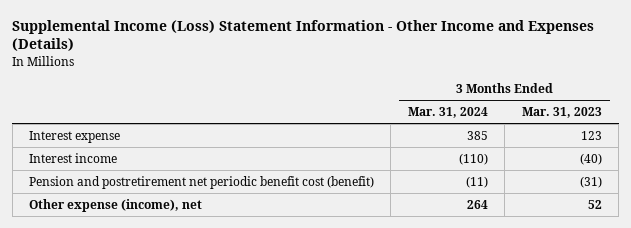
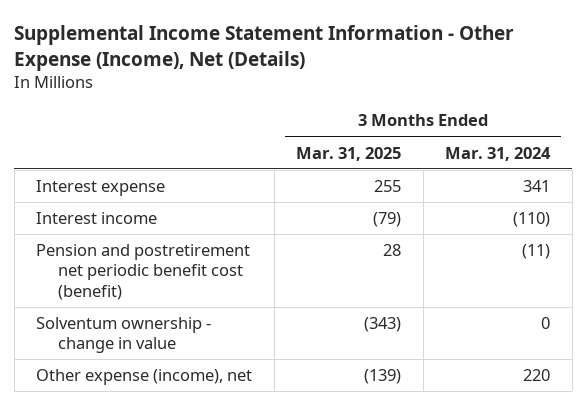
[12,19,595,52] Supplemental Income (Loss) Statement Information - Other Income and Expenses (Details) -> [14,24,515,71] Supplemental Income Statement Information - Other Expense (Income), Net (Details)
[521,107,602,119] Mar. 31, 2023 -> none
none -> [296,146,402,161] Mar. 31, 2025
[466,130,488,140] 385 -> [523,180,551,193] 341
none -> [36,317,212,354] Solventum ownership - change in value
[466,199,488,209] 264 -> [523,369,551,382] 220

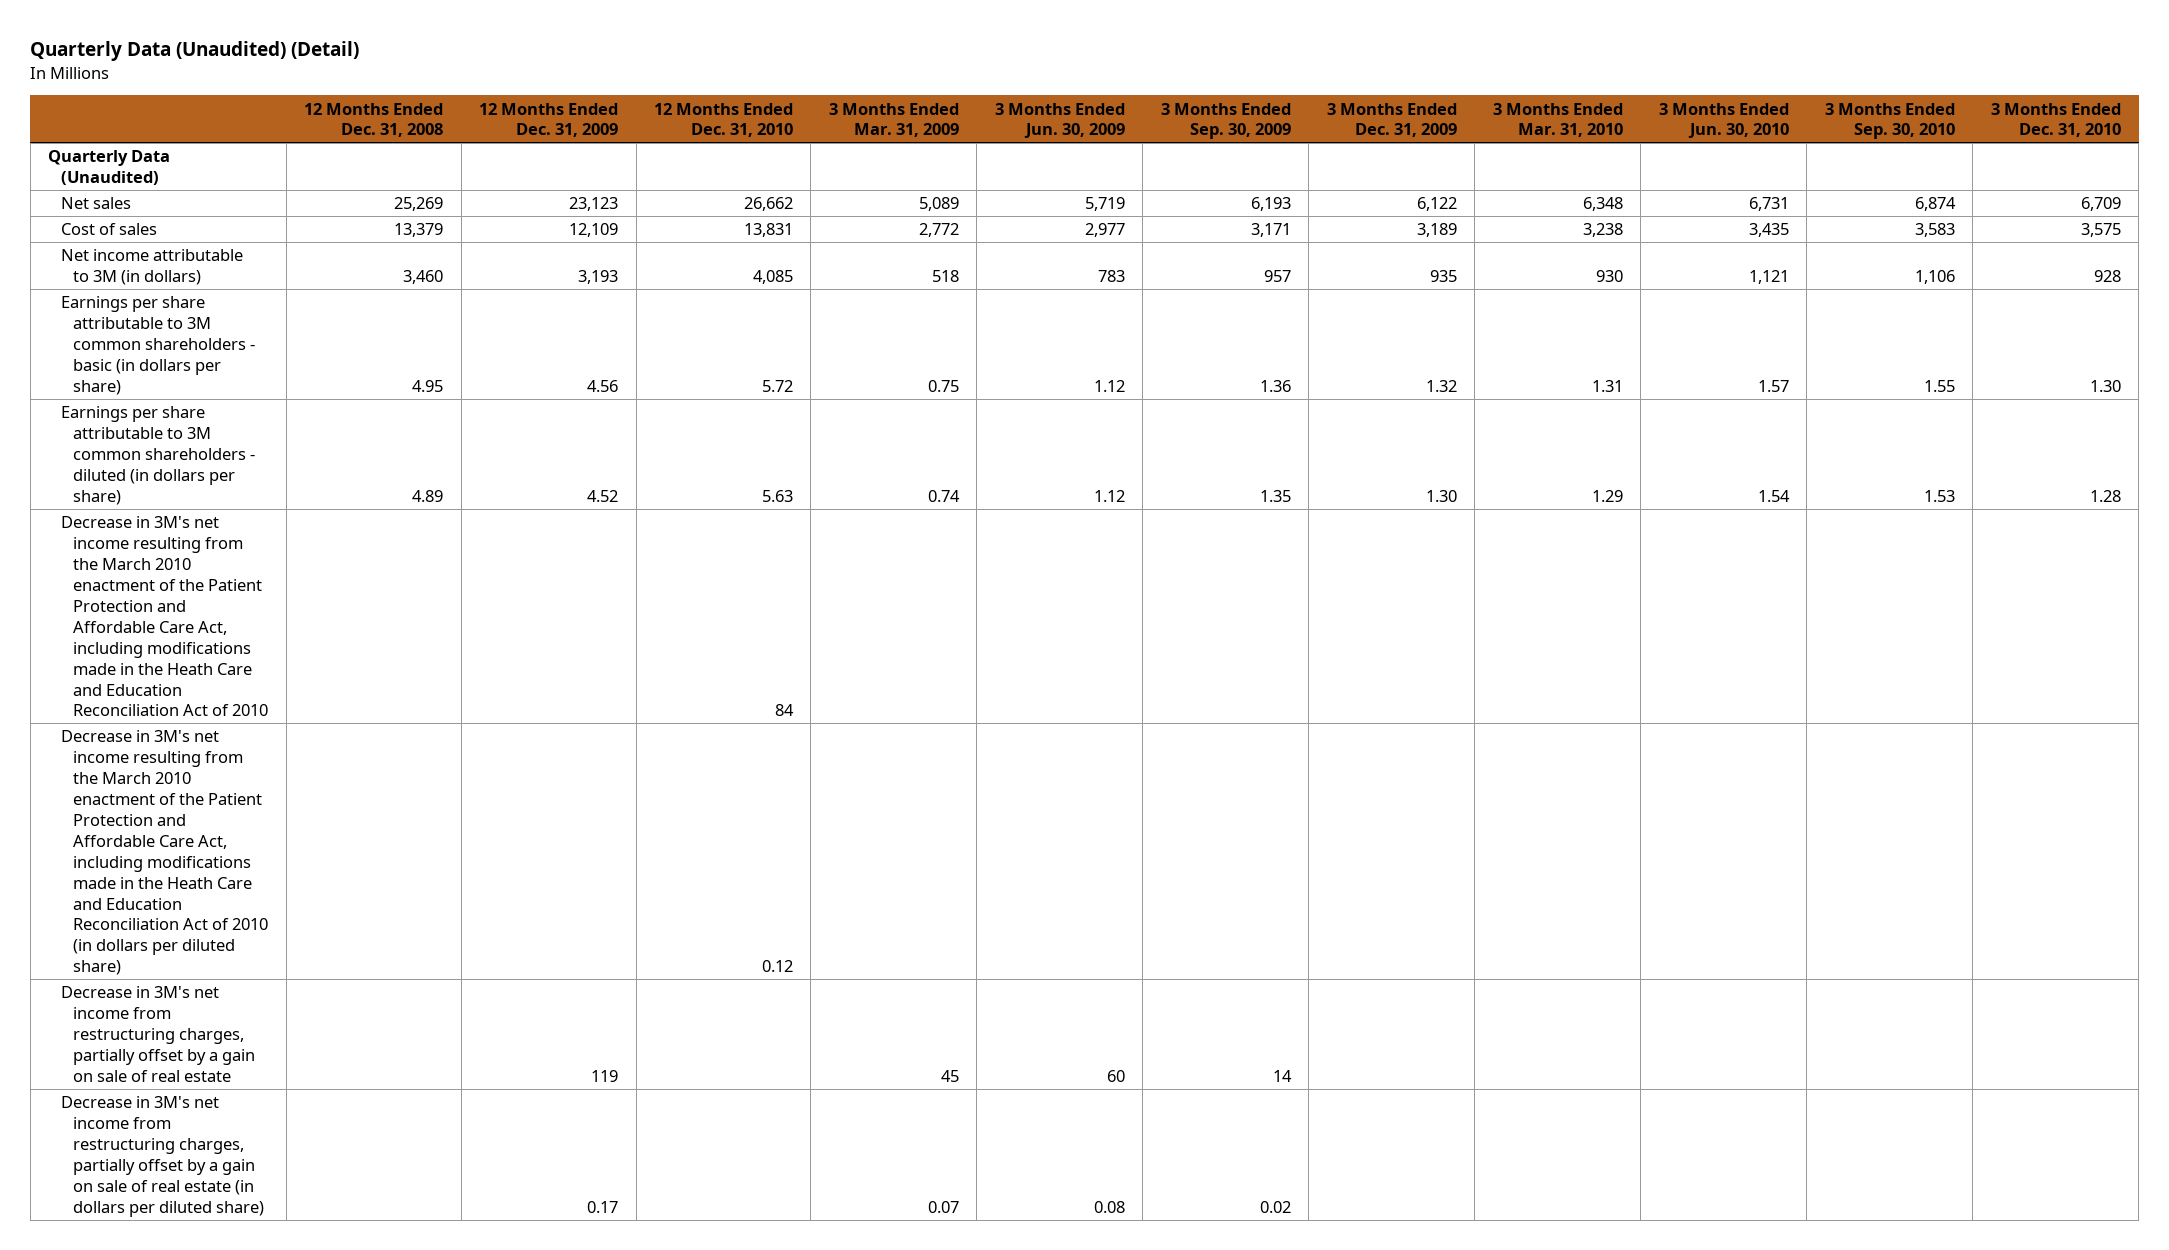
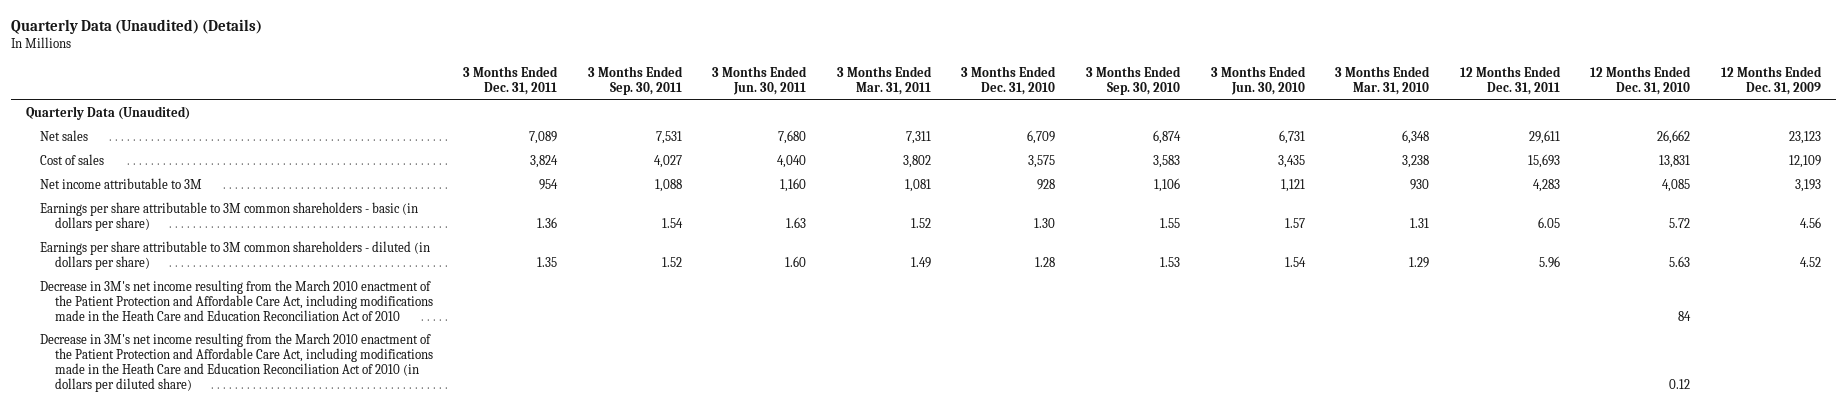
[30,41,360,62] Quarterly Data (Unaudited) (Detail) -> [11,18,263,34] Quarterly Data (Unaudited) (Details)
[304,102,444,138] 12 Months Ended Dec. 31, 2008 -> none
[828,102,959,138] 3 Months Ended Mar. 31, 2009 -> none
[994,102,1125,139] 3 Months Ended Jun. 30, 2009 -> none
[1160,102,1291,140] 3 Months Ended Sep. 30, 2009 -> none
[1326,102,1457,138] 3 Months Ended Dec. 31, 2009 -> none
none -> [463,66,559,96] 3 Months Ended Dec. 31, 2011
none -> [587,66,683,96] 3 Months Ended Sep. 30, 2011
none -> [712,66,808,96] 3 Months Ended Jun. 30, 2011
none -> [836,66,932,96] 3 Months Ended Mar. 31, 2011
none -> [1459,66,1561,96] 12 Months Ended Dec. 31, 2011
[60,249,243,285] Net income attributable to 3M (in dollars) -> [40,178,203,190] Net income attributable to 3M
[60,986,256,1082] Decrease in 3M's net income from restructuring charges, partially offset by a gain on sale of real estate -> none
[60,1096,265,1217] Decrease in 3M's net income from restructuring charges, partially offset by a gain on sale of real estate (in dollars per diluted share) -> none

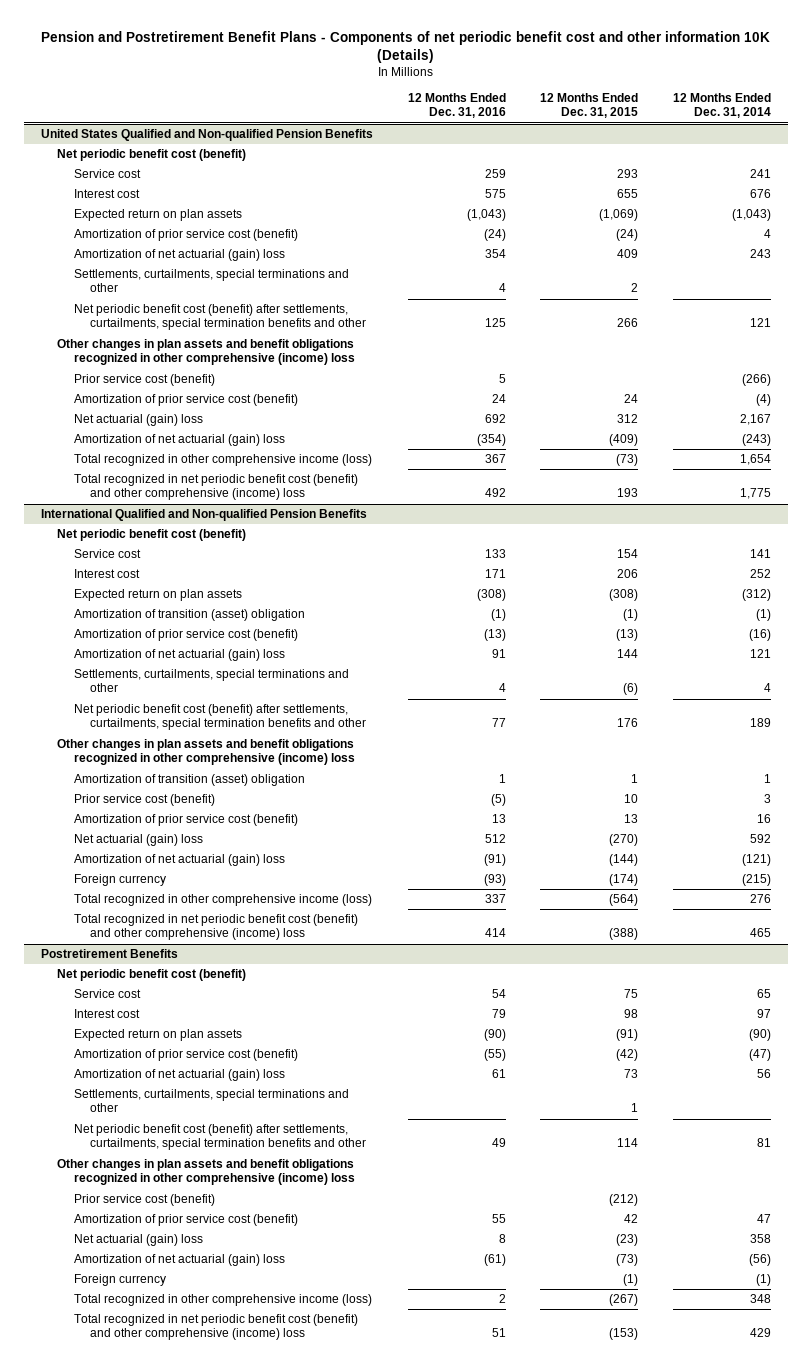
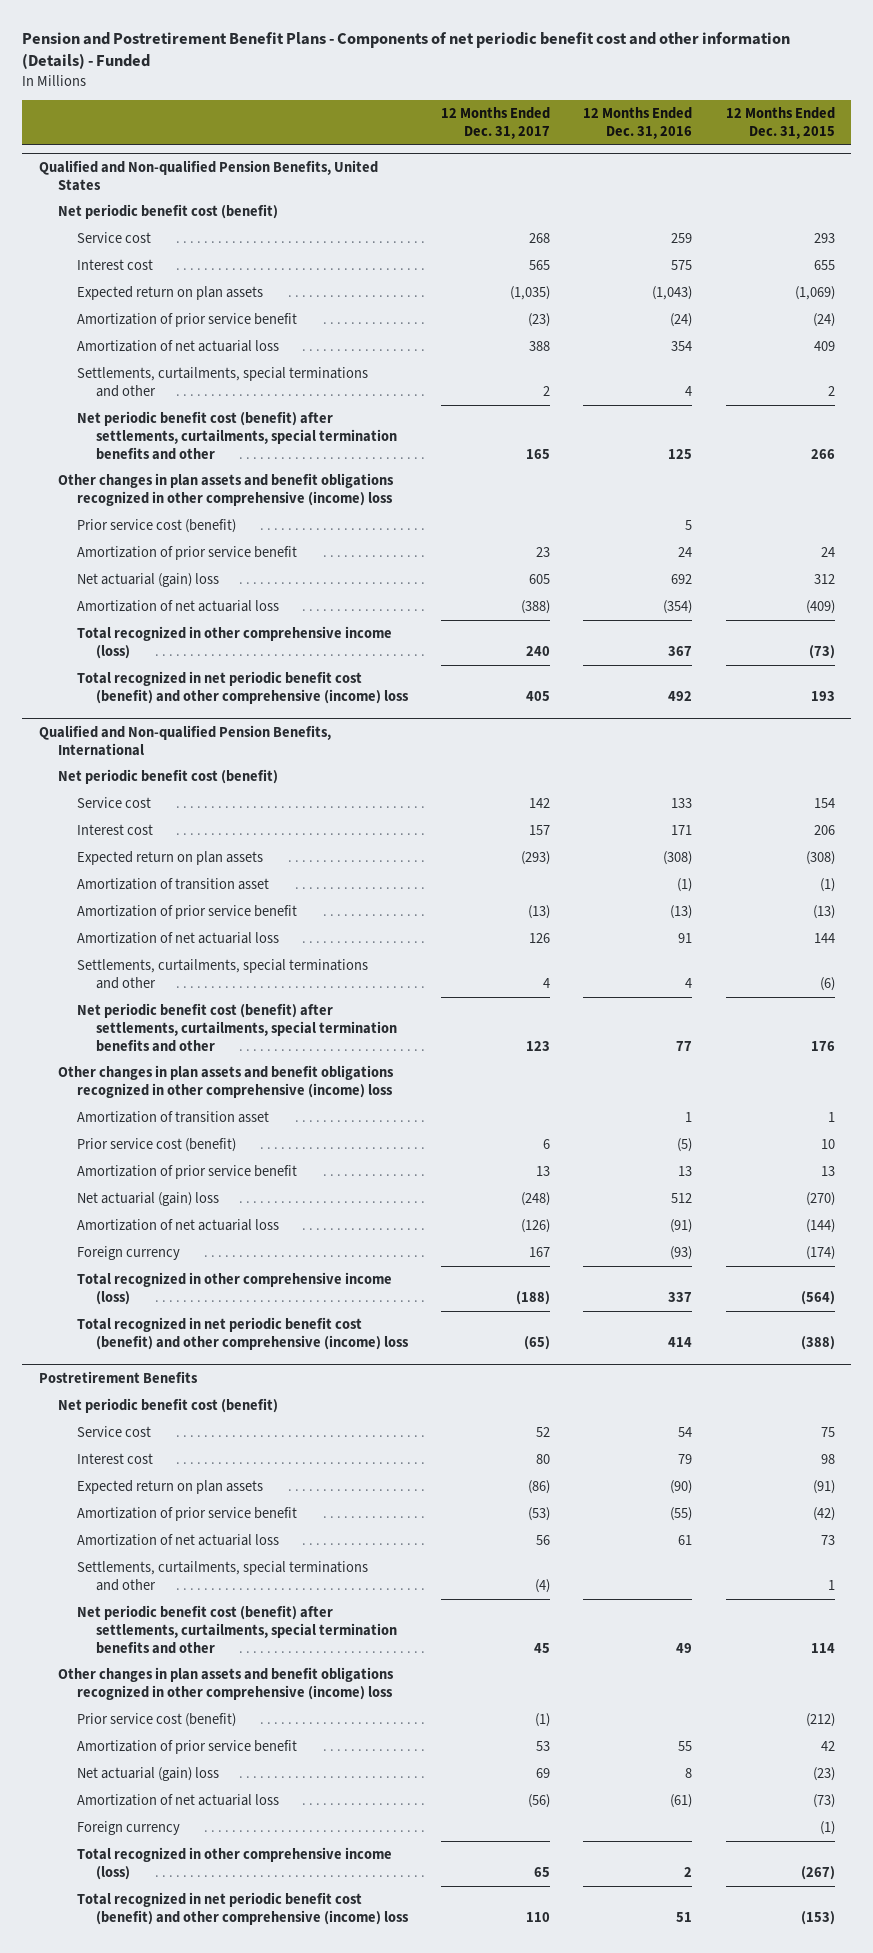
[40,30,770,64] Pension and Postretirement Benefit Plans - Components of net periodic benefit cost and other information 10K (Details) -> [22,32,791,70] Pension and Postretirement Benefit Plans - Components of net periodic benefit cost and other information (Details) - Funded
[672,93,771,119] 12 Months Ended Dec. 31, 2014 -> none
none -> [441,106,551,139] 12 Months Ended Dec. 31, 2017
[40,129,373,142] United States Qualified and Non-qualified Pension Benefits -> [38,159,378,191] Qualified and Non-qualified Pension Benefits, United States
[73,229,298,242] Amortization of prior service cost (benefit) -> [76,313,297,328] Amortization of prior service benefit
[73,249,285,262] Amortization of net actuarial (gain) loss -> [76,340,279,353] Amortization of net actuarial loss
[73,394,298,407] Amortization of prior service cost (benefit) -> [76,546,297,561] Amortization of prior service benefit
[73,434,285,447] Amortization of net actuarial (gain) loss -> [76,600,279,613] Amortization of net actuarial loss
[40,509,367,522] International Qualified and Non-qualified Pension Benefits -> [38,724,331,756] Qualified and Non-qualified Pension Benefits, International
[73,609,305,622] Amortization of transition (asset) obligation -> [76,878,269,891] Amortization of transition asset
[73,629,298,642] Amortization of prior service cost (benefit) -> [76,905,297,920] Amortization of prior service benefit
[73,649,285,662] Amortization of net actuarial (gain) loss -> [76,932,279,945] Amortization of net actuarial loss
[73,774,305,787] Amortization of transition (asset) obligation -> [76,1111,269,1124] Amortization of transition asset
[73,814,298,827] Amortization of prior service cost (benefit) -> [76,1165,297,1180] Amortization of prior service benefit
[73,854,285,867] Amortization of net actuarial (gain) loss -> [76,1219,279,1232] Amortization of net actuarial loss
[73,1049,298,1062] Amortization of prior service cost (benefit) -> [76,1507,297,1522] Amortization of prior service benefit
[73,1069,285,1082] Amortization of net actuarial (gain) loss -> [76,1534,279,1547] Amortization of net actuarial loss
[73,1214,298,1227] Amortization of prior service cost (benefit) -> [76,1740,297,1755] Amortization of prior service benefit
[73,1254,285,1267] Amortization of net actuarial (gain) loss -> [76,1794,279,1807] Amortization of net actuarial loss

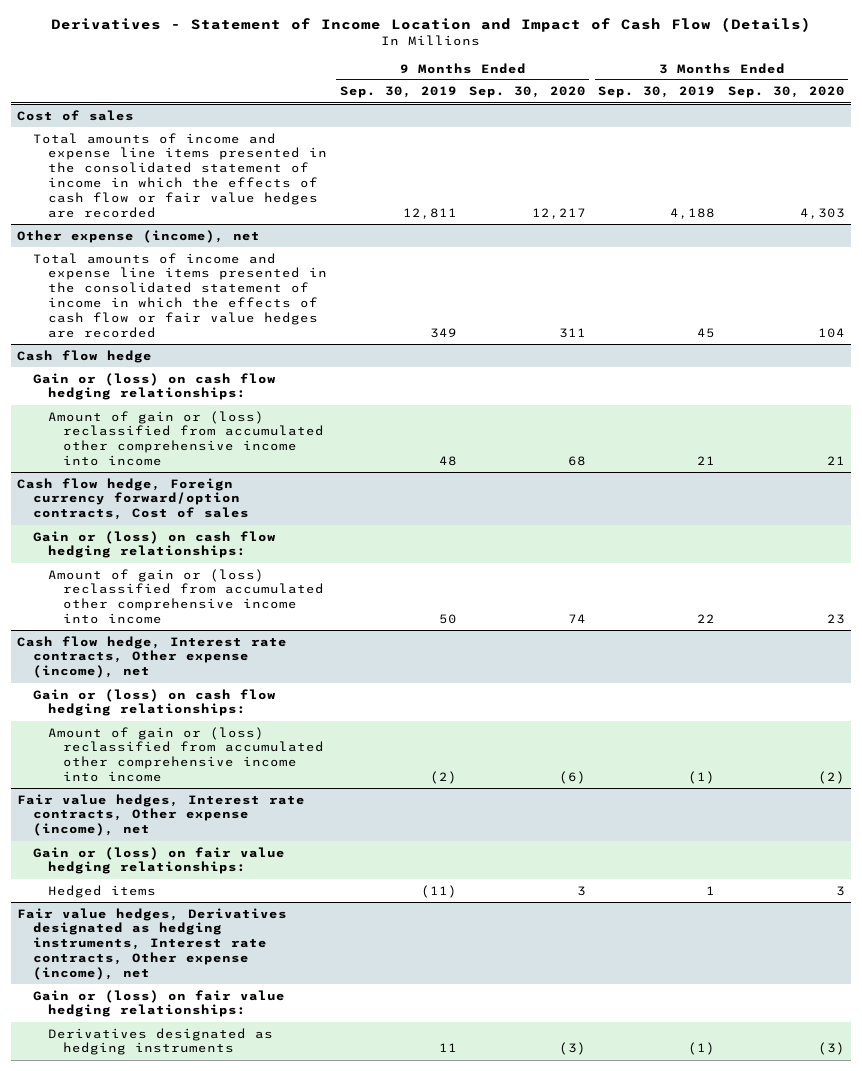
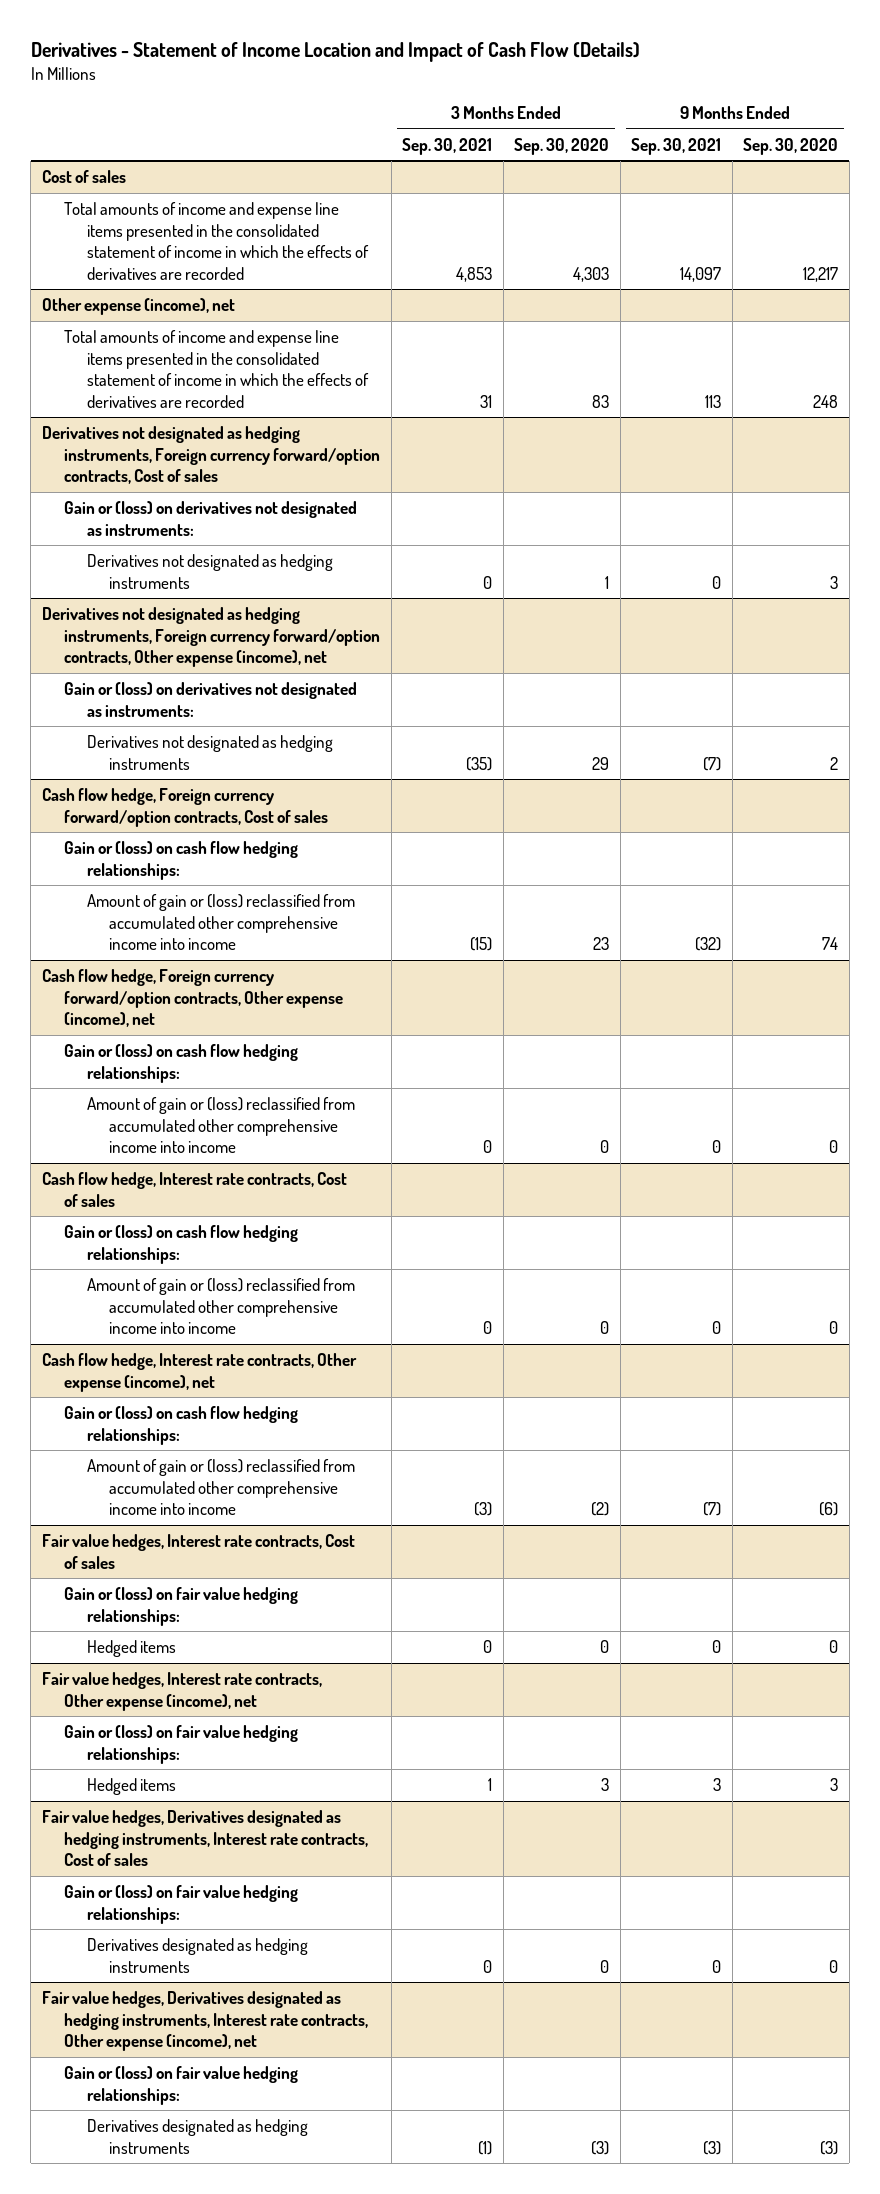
[339,86,457,99] Sep. 30, 2019 -> none
[598,86,716,99] Sep. 30, 2019 -> none
none -> [402,137,493,155] Sep. 30, 2021
none -> [631,137,722,155] Sep. 30, 2021
[32,132,328,219] Total amounts of income and expense line items presented in the consolidated statement of income in which the effects of cash flow or fair value hedges are recorded -> [64,202,369,280] Total amounts of income and expense line items presented in the consolidated statement of income in which the effects of derivatives are recorded
[17,349,153,363] Cash flow hedge -> none
[32,372,276,401] Gain or (loss) on cash flow hedging relationships: -> none
[48,410,325,467] Amount of gain or (loss) reclassified from accumulated other comprehensive income into income -> none
[32,252,328,339] Total amounts of income and expense line items presented in the consolidated statement of income in which the effects of cash flow or fair value hedges are recorded -> [64,330,369,408] Total amounts of income and expense line items presented in the consolidated statement of income in which the effects of derivatives are recorded
[558,328,586,339] 311 -> [813,394,839,408] 248
[817,328,845,339] 104 -> [592,394,610,408] 83
none -> [41,426,381,485] Derivatives not designated as hedging instruments, Foreign currency forward/option contracts, Cost of sales
none -> [64,501,358,536] Gain or (loss) on derivatives not designated as instruments:
none -> [86,554,333,589] Derivatives not designated as hedging instruments
none -> [41,607,381,668] Derivatives not designated as hedging instruments, Foreign currency forward/option contracts, Other expense (income), net
none -> [64,682,358,717] Gain or (loss) on derivatives not designated as instruments:
none -> [86,735,333,770] Derivatives not designated as hedging instruments
none -> [41,969,344,1028] Cash flow hedge, Foreign currency forward/option contracts, Other expense (income), net
none -> [64,1044,299,1083] Gain or (loss) on cash flow hedging relationships:
none -> [86,1097,355,1154] Amount of gain or (loss) reclassified from accumulated other comprehensive income into income
none -> [41,1172,347,1207] Cash flow hedge, Interest rate contracts, Cost of sales
none -> [64,1225,299,1264] Gain or (loss) on cash flow hedging relationships:
none -> [86,1278,355,1335] Amount of gain or (loss) reclassified from accumulated other comprehensive income into income
none -> [41,1534,355,1569] Fair value hedges, Interest rate contracts, Cost of sales
none -> [64,1587,299,1626] Gain or (loss) on fair value hedging relationships:
none -> [86,1640,176,1658] Hedged items
none -> [41,1810,369,1867] Fair value hedges, Derivatives designated as hedging instruments, Interest rate contracts, Cost of sales
none -> [64,1885,299,1924] Gain or (loss) on fair value hedging relationships:
none -> [86,1938,308,1973] Derivatives designated as hedging instruments

